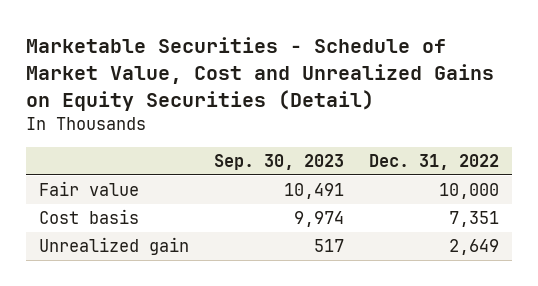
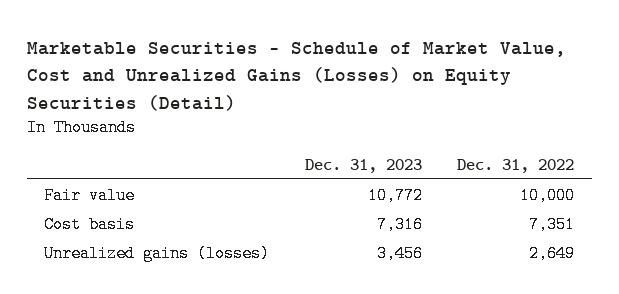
[26,37,495,111] Marketable Securities - Schedule of Market Value, Cost and Unrealized Gains on Equity Securities (Detail) -> [26,42,566,111] Marketable Securities - Schedule of Market Value, Cost and Unrealized Gains (Losses) on Equity Securities (Detail)
[214,154,345,171] Sep. 30, 2023 -> none
none -> [304,158,422,173] Dec. 31, 2023
[38,237,189,256] Unrealized gain -> [44,244,271,262] Unrealized gains (losses)

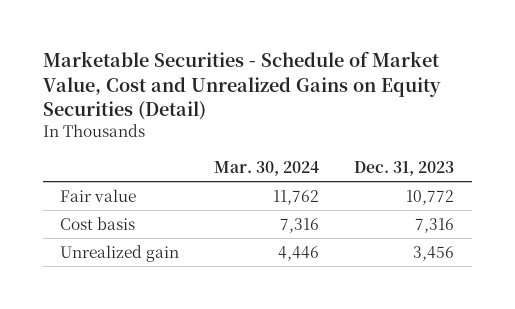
[26,42,566,111] Marketable Securities - Schedule of Market Value, Cost and Unrealized Gains (Losses) on Equity Securities (Detail) -> [42,51,441,120] Marketable Securities - Schedule of Market Value, Cost and Unrealized Gains on Equity Securities (Detail)
[457,158,575,173] Dec. 31, 2022 -> none
none -> [214,160,320,176] Mar. 30, 2024
[44,244,271,262] Unrealized gains (losses) -> [60,244,180,262] Unrealized gain

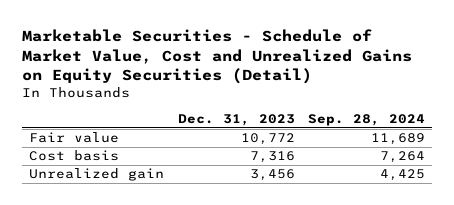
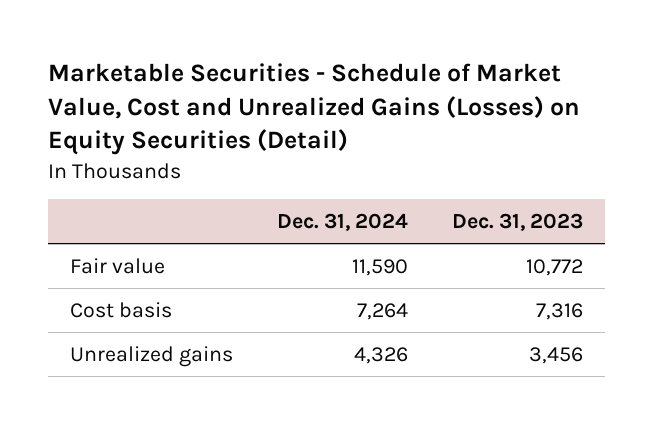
[22,29,413,85] Marketable Securities - Schedule of Market Value, Cost and Unrealized Gains on Equity Securities (Detail) -> [47,63,580,156] Marketable Securities - Schedule of Market Value, Cost and Unrealized Gains (Losses) on Equity Securities (Detail)
[308,113,426,126] Sep. 28, 2024 -> none
none -> [276,213,408,232] Dec. 31, 2024
[28,168,164,182] Unrealized gain -> [69,345,233,367] Unrealized gains

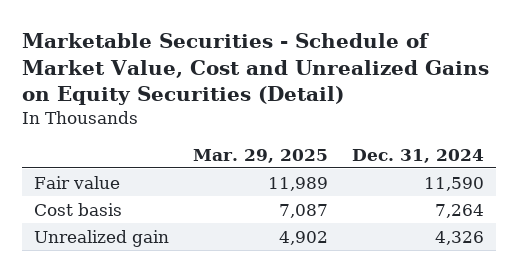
[47,63,580,156] Marketable Securities - Schedule of Market Value, Cost and Unrealized Gains (Losses) on Equity Securities (Detail) -> [21,33,489,105] Marketable Securities - Schedule of Market Value, Cost and Unrealized Gains on Equity Securities (Detail)
[452,213,584,232] Dec. 31, 2023 -> none
none -> [192,148,328,163] Mar. 29, 2025
[69,345,233,367] Unrealized gains -> [33,229,169,247] Unrealized gain

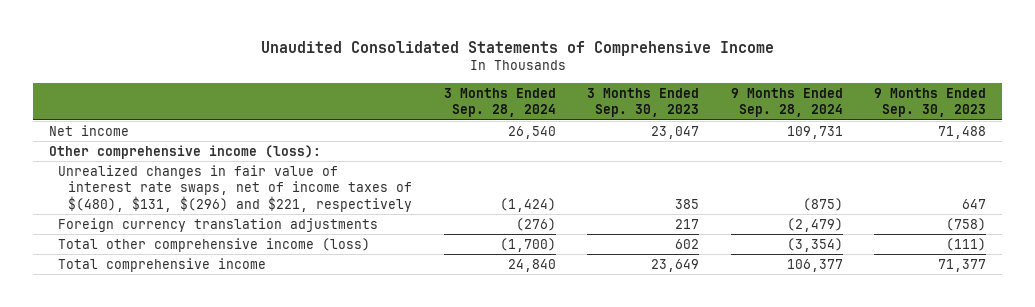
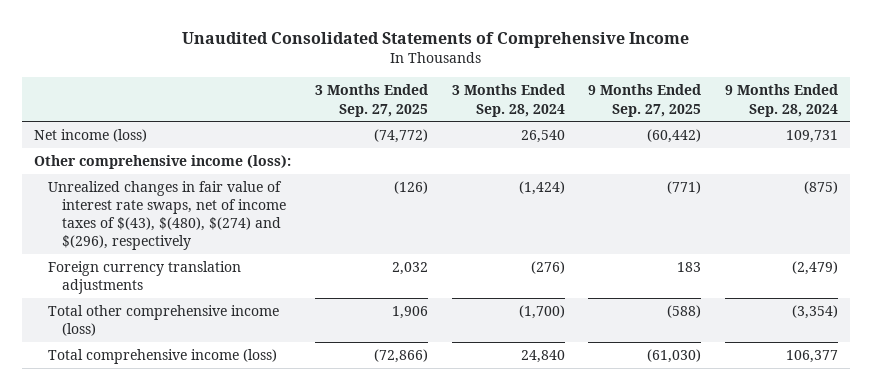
[587,87,700,118] 3 Months Ended Sep. 30, 2023 -> none
[874,87,987,118] 9 Months Ended Sep. 30, 2023 -> none
none -> [314,84,428,117] 3 Months Ended Sep. 27, 2025
none -> [588,84,702,117] 9 Months Ended Sep. 27, 2025
[48,124,129,136] Net income -> [34,128,148,142] Net income (loss)
[58,164,413,212] Unrealized changes in fair value of interest rate swaps, net of income taxes of $(480), $131, $(296) and $221, respectively -> [48,180,287,251] Unrealized changes in fair value of interest rate swaps, net of income taxes of $(43), $(480), $(274) and $(296), respectively
[58,257,267,272] Total comprehensive income -> [48,348,278,364] Total comprehensive income (loss)

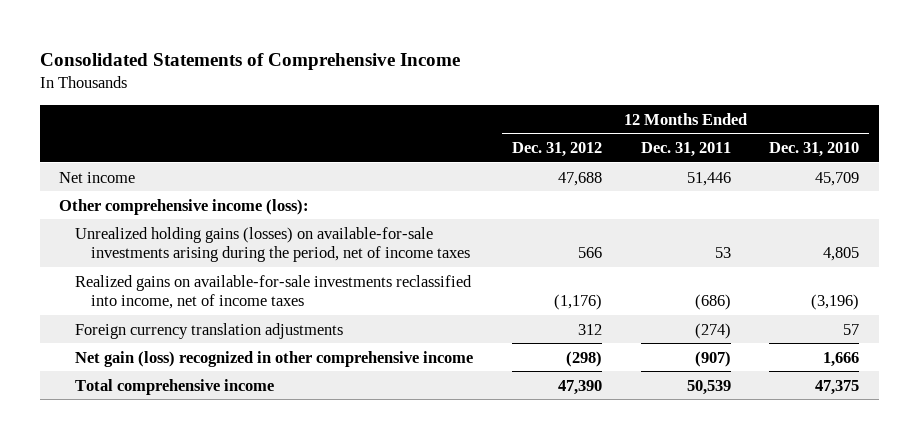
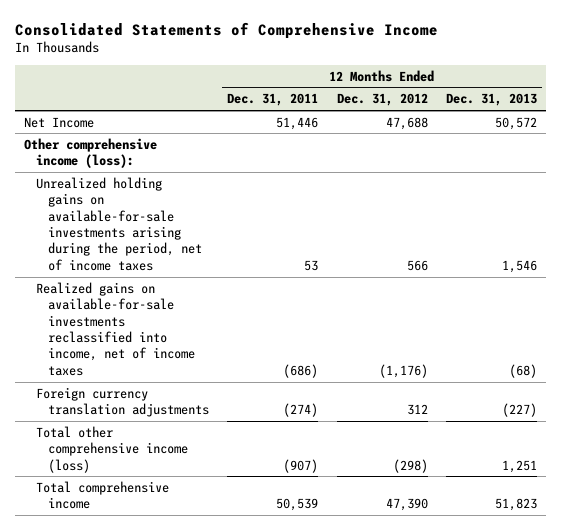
[769,141,860,157] Dec. 31, 2010 -> none
none -> [446,93,538,107] Dec. 31, 2013
[59,171,136,183] Net income -> [24,116,95,128] Net Income
[75,226,471,263] Unrealized holding gains (losses) on available-for-sale investments arising during the period, net of income taxes -> [35,176,202,271] Unrealized holding gains on available-for-sale investments arising during the period, net of income taxes
[75,350,474,367] Net gain (loss) recognized in other comprehensive income -> [35,425,188,473] Total other comprehensive income (loss)

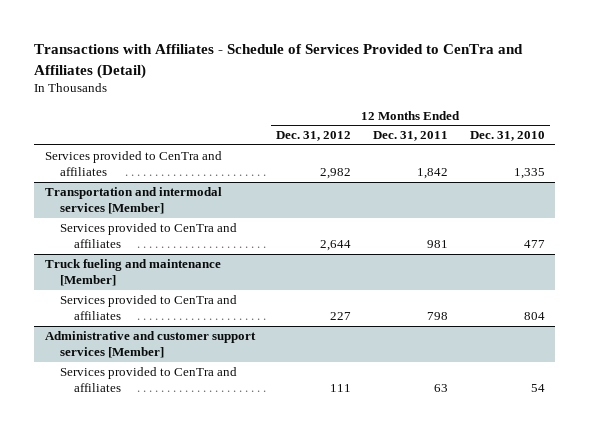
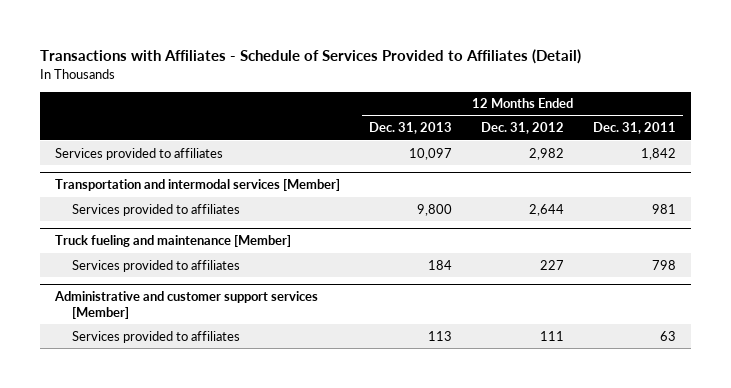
[33,44,523,79] Transactions with Affiliates - Schedule of Services Provided to CenTra and Affiliates (Detail) -> [40,48,582,64] Transactions with Affiliates - Schedule of Services Provided to Affiliates (Detail)
[469,131,545,142] Dec. 31, 2010 -> none
none -> [369,122,453,135] Dec. 31, 2013
[44,151,222,176] Services provided to CenTra and affiliates -> [54,147,223,160] Services provided to affiliates
[59,223,237,248] Services provided to CenTra and affiliates -> [71,203,240,216] Services provided to affiliates
[59,295,237,320] Services provided to CenTra and affiliates -> [71,259,240,272] Services provided to affiliates
[59,367,237,392] Services provided to CenTra and affiliates -> [71,330,240,343] Services provided to affiliates

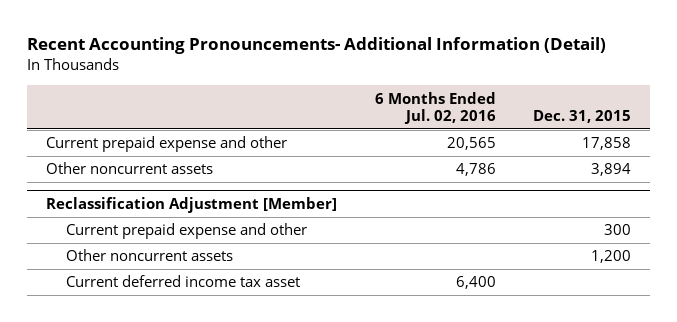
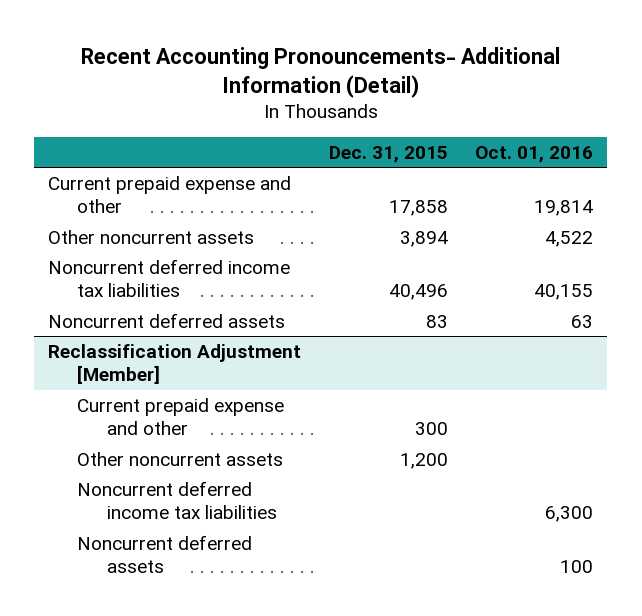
[374,91,496,124] 6 Months Ended Jul. 02, 2016 -> none
none -> [475,145,594,163] Oct. 01, 2016
none -> [48,258,291,298] Noncurrent deferred income tax liabilities
none -> [48,312,286,328] Noncurrent deferred assets
[66,275,301,288] Current deferred income tax asset -> none
none -> [77,480,277,520] Noncurrent deferred income tax liabilities
none -> [77,534,253,574] Noncurrent deferred assets

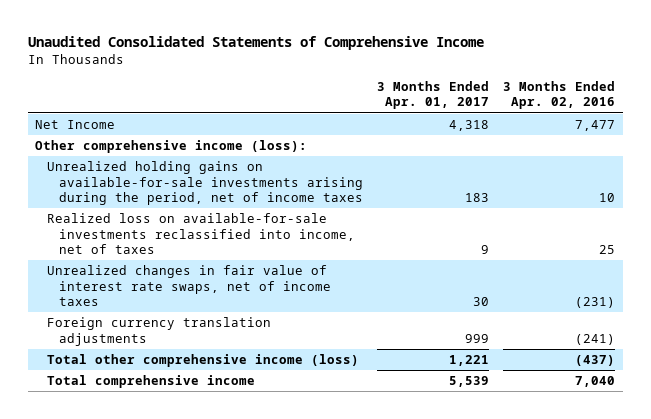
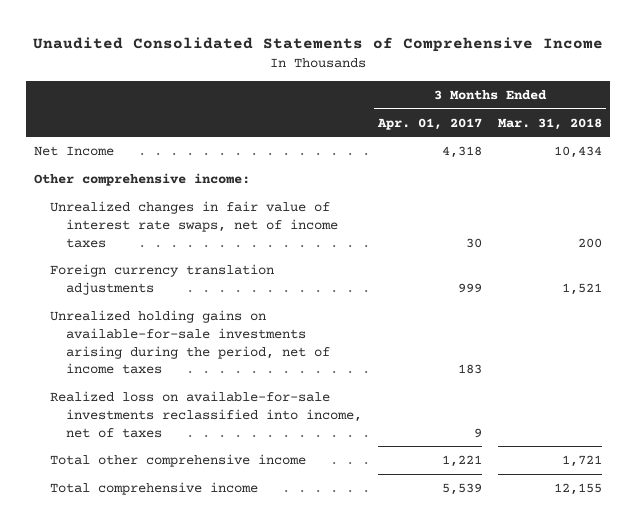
[503,80,616,110] 3 Months Ended Apr. 02, 2016 -> none
none -> [498,117,603,130] Mar. 31, 2018
[35,139,308,153] Other comprehensive income (loss): -> [34,172,251,186] Other comprehensive income:
[47,160,364,206] Unrealized holding gains on available-for-sale investments arising during the period, net of income taxes -> [50,309,331,375] Unrealized holding gains on available-for-sale investments arising during the period, net of income taxes
[47,212,356,255] Realized loss on available-for-sale investments reclassified into income, net of taxes -> [50,390,363,438] Realized loss on available-for-sale investments reclassified into income, net of taxes
[47,353,360,367] Total other comprehensive income (loss) -> [50,453,307,467] Total other comprehensive income

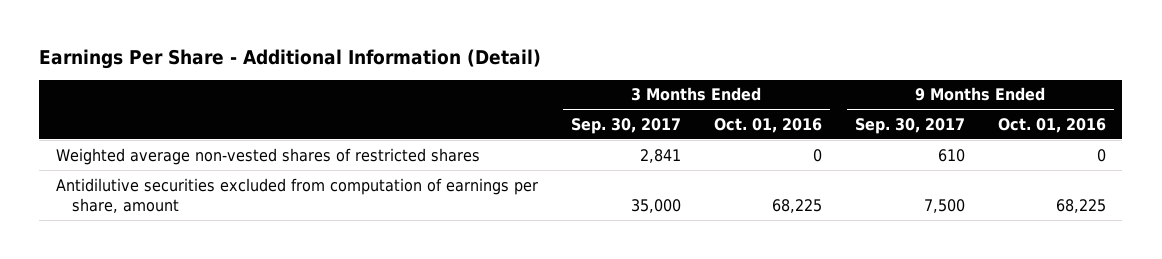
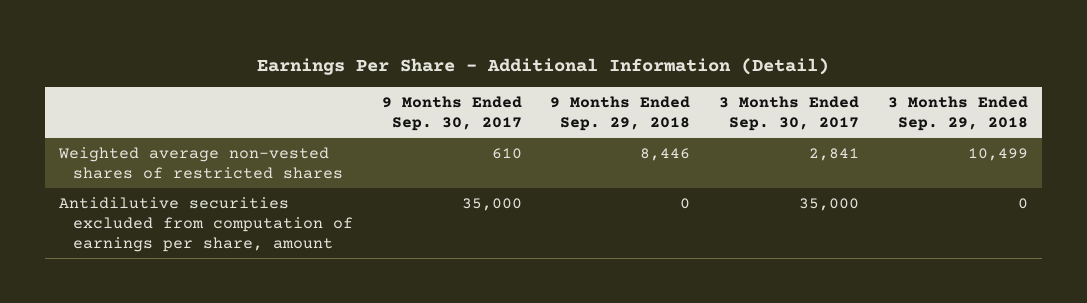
[713,117,822,133] Oct. 01, 2016 -> none
[997,117,1106,133] Oct. 01, 2016 -> none
none -> [550,96,691,132] 9 Months Ended Sep. 29, 2018
none -> [887,96,1028,132] 3 Months Ended Sep. 29, 2018
[923,198,965,213] 7,500 -> [461,197,522,211] 35,000

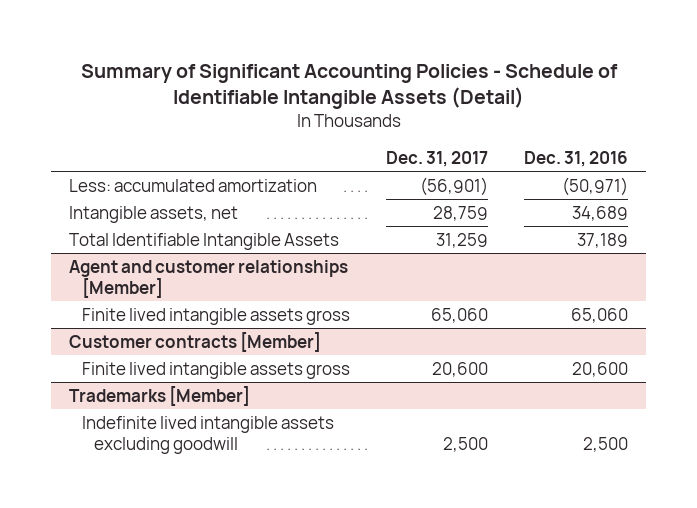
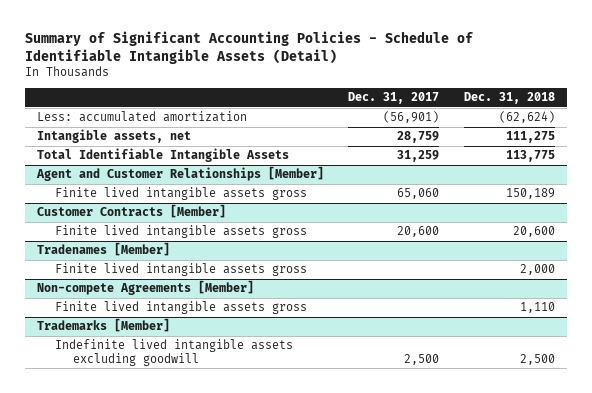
[523,150,628,167] Dec. 31, 2016 -> none
none -> [463,92,555,105] Dec. 31, 2018
[69,259,349,298] Agent and customer relationships [Member] -> [36,166,325,182] Agent and Customer Relationships [Member]
[69,331,322,352] Customer contracts [Member] -> [37,204,227,219] Customer Contracts [Member]
none -> [37,242,171,257] Tradenames [Member]
none -> [55,263,308,277] Finite lived intangible assets gross
none -> [37,280,255,296] Non-compete Agreements [Member]
none -> [55,301,308,315] Finite lived intangible assets gross

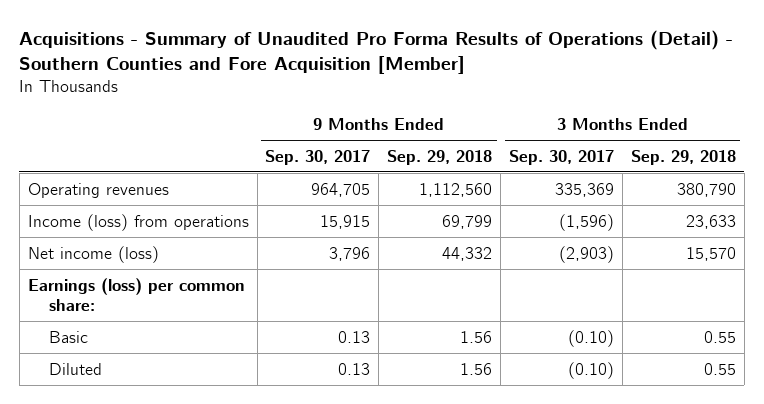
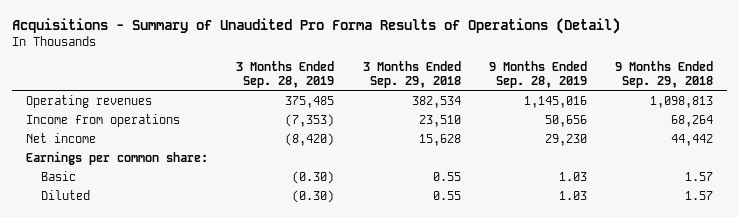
[19,29,734,74] Acquisitions - Summary of Unaudited Pro Forma Results of Operations (Detail) - Southern Counties and Fore Acquisition [Member] -> [12,18,621,35] Acquisitions - Summary of Unaudited Pro Forma Results of Operations (Detail)
[265,149,371,165] Sep. 30, 2017 -> none
[509,149,615,165] Sep. 30, 2017 -> none
none -> [236,61,335,88] 3 Months Ended Sep. 28, 2019
none -> [488,61,587,88] 9 Months Ended Sep. 28, 2019
[419,182,493,197] 1,112,560 -> [650,95,714,108] 1,098,813
[677,182,737,197] 380,790 -> [411,95,461,108] 382,534
[27,213,249,231] Income (loss) from operations -> [26,113,181,127] Income from operations
[442,214,493,229] 69,799 -> [671,114,714,127] 68,264
[686,214,737,229] 23,633 -> [418,114,461,127] 23,510
[27,245,159,263] Net income (loss) -> [26,132,97,143] Net income
[442,246,493,261] 44,332 -> [671,133,714,146] 44,442
[686,246,737,261] 15,570 -> [418,133,461,146] 15,628
[27,277,245,311] Earnings (loss) per common share: -> [26,150,209,165] Earnings per common share:
[460,330,493,343] 1.56 -> [685,171,714,181] 1.57
[460,362,493,375] 1.56 -> [685,190,714,200] 1.57

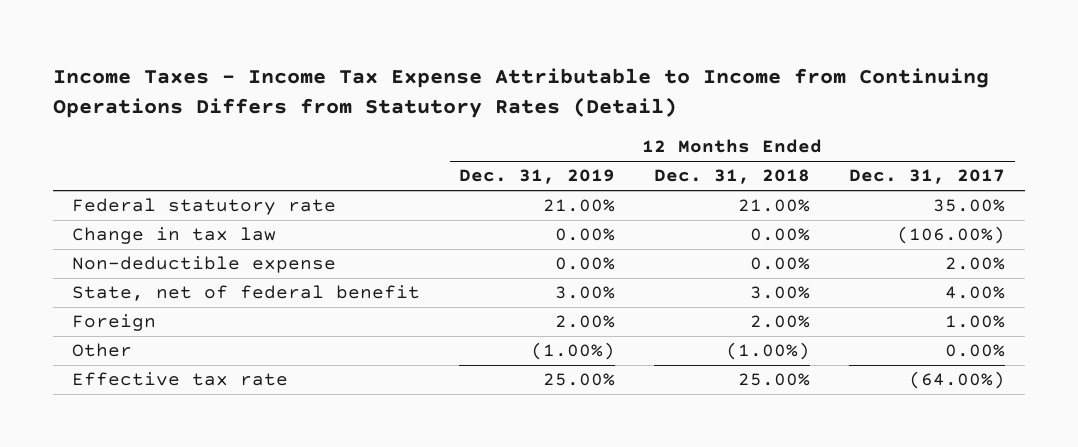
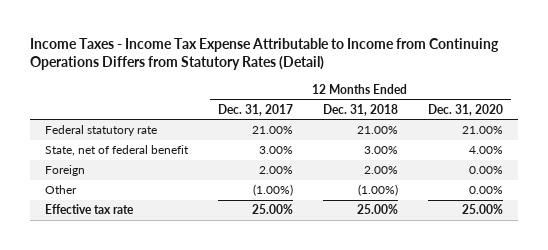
[459,169,616,185] Dec. 31, 2019 -> none
none -> [427,103,503,116] Dec. 31, 2020
[72,227,277,245] Change in tax law -> none
[72,256,337,274] Non-deductible expense -> none
[933,199,1006,213] 35.00% -> [251,126,293,135] 21.00%
[945,286,1006,300] 4.00% -> [258,146,293,155] 3.00%
[945,315,1006,329] 1.00% -> [258,166,293,175] 2.00%
[945,344,1006,358] 0.00% -> [252,184,293,197] (1.00%)
[909,371,1006,390] (64.00%) -> [251,204,293,215] 25.00%

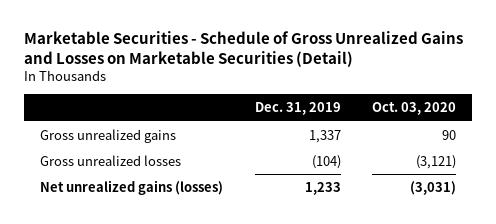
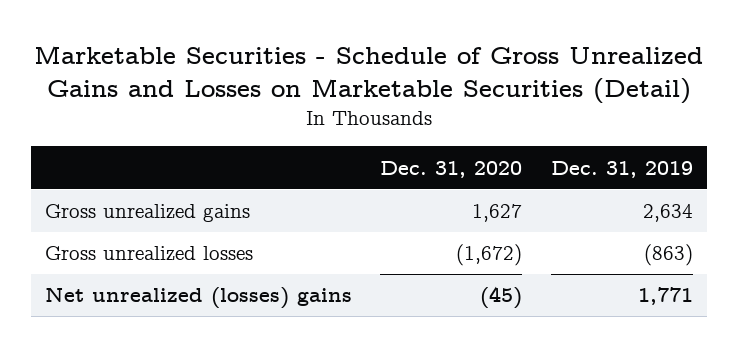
[372,102,457,116] Oct. 03, 2020 -> none
none -> [380,160,523,178] Dec. 31, 2020
[308,129,341,143] 1,337 -> [642,204,693,223] 2,634
[311,154,341,169] (104) -> [643,244,693,267] (863)
[39,179,223,195] Net unrealized gains (losses) -> [45,287,353,310] Net unrealized (losses) gains
[304,181,341,195] 1,233 -> [637,287,693,306] 1,771

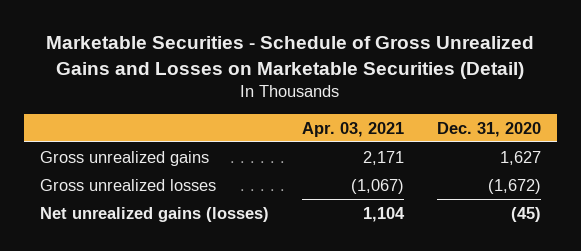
[550,160,693,178] Dec. 31, 2019 -> none
none -> [301,121,404,137] Apr. 03, 2021
[45,287,353,310] Net unrealized (losses) gains -> [40,206,270,222] Net unrealized gains (losses)

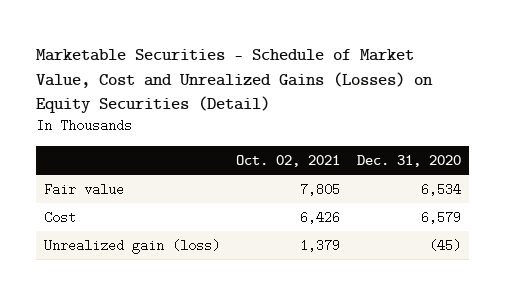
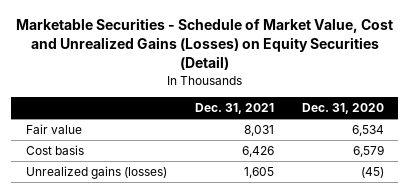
[236,155,341,168] Oct. 02, 2021 -> none
none -> [194,103,274,115] Dec. 31, 2021
[43,210,76,224] Cost -> [25,144,84,155] Cost basis
[43,238,220,254] Unrealized gain (loss) -> [25,165,167,179] Unrealized gains (losses)

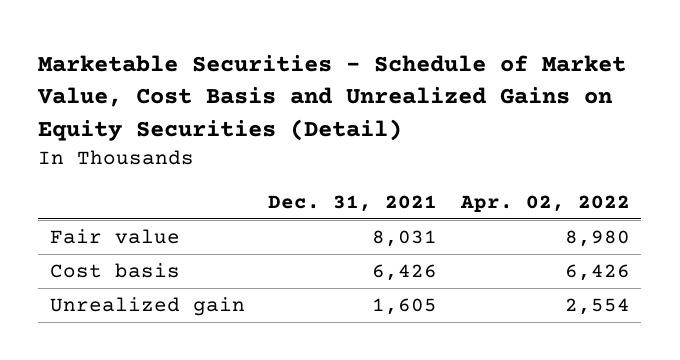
[15,18,393,71] Marketable Securities - Schedule of Market Value, Cost and Unrealized Gains (Losses) on Equity Securities (Detail) -> [37,54,627,141] Marketable Securities - Schedule of Market Value, Cost Basis and Unrealized Gains on Equity Securities (Detail)
[302,103,385,115] Dec. 31, 2020 -> none
none -> [459,194,630,212] Apr. 02, 2022
[25,165,167,179] Unrealized gains (losses) -> [50,297,246,317] Unrealized gain

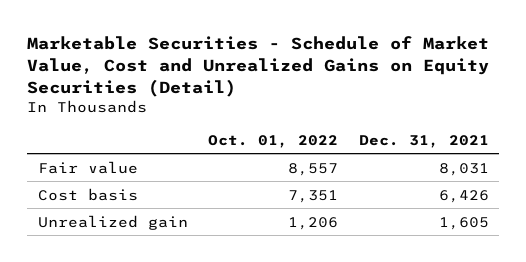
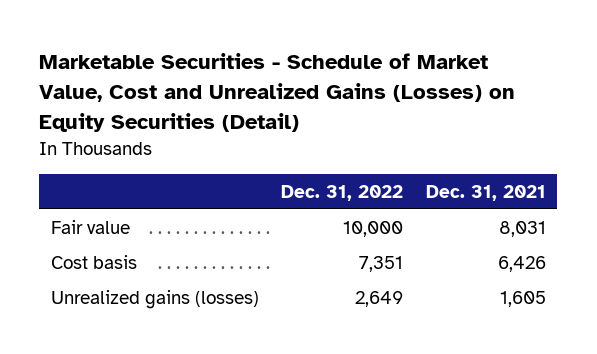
[27,36,490,98] Marketable Securities - Schedule of Market Value, Cost and Unrealized Gains on Equity Securities (Detail) -> [39,53,516,132] Marketable Securities - Schedule of Market Value, Cost and Unrealized Gains (Losses) on Equity Securities (Detail)
[208,134,339,148] Oct. 01, 2022 -> none
none -> [281,185,404,202] Dec. 31, 2022
[37,214,188,230] Unrealized gain -> [50,289,259,309] Unrealized gains (losses)

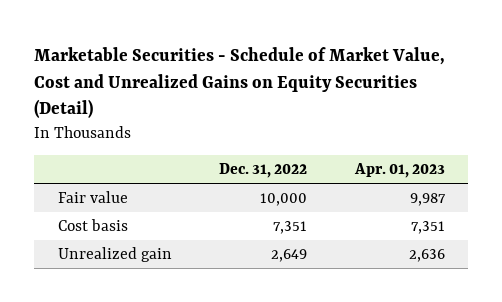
[39,53,516,132] Marketable Securities - Schedule of Market Value, Cost and Unrealized Gains (Losses) on Equity Securities (Detail) -> [33,46,445,119] Marketable Securities - Schedule of Market Value, Cost and Unrealized Gains on Equity Securities (Detail)
[426,185,547,202] Dec. 31, 2021 -> none
none -> [353,162,445,178] Apr. 01, 2023
[50,289,259,309] Unrealized gains (losses) -> [57,246,172,262] Unrealized gain

